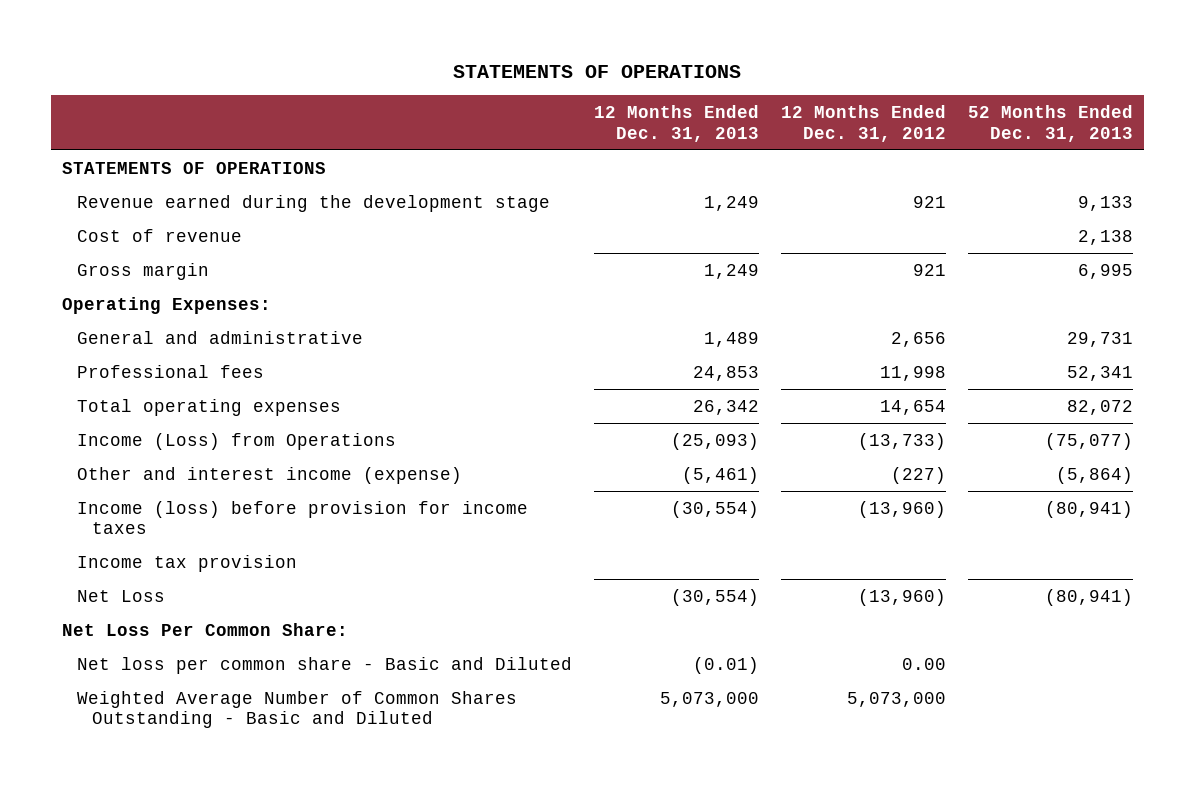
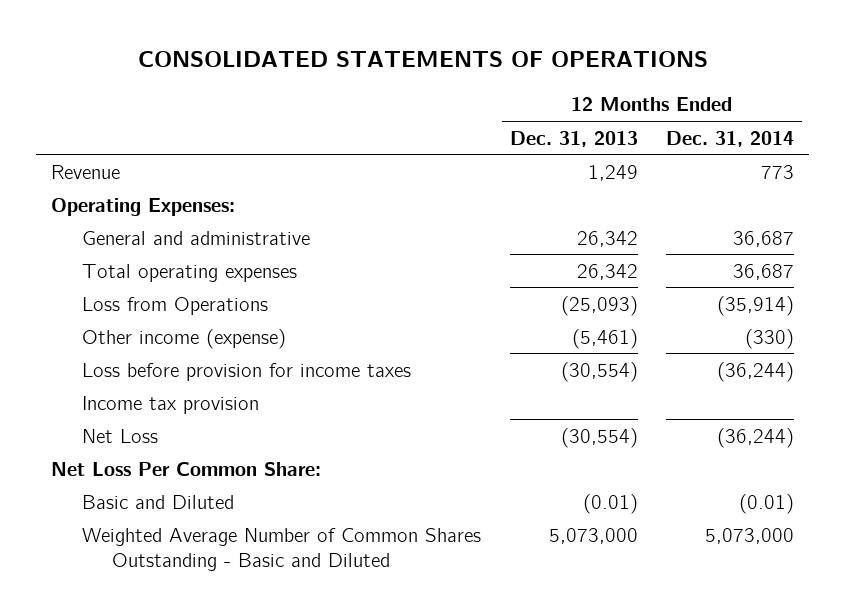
[453,65,742,79] STATEMENTS OF OPERATIONS -> [137,51,708,68] CONSOLIDATED STATEMENTS OF OPERATIONS
[780,105,946,142] 12 Months Ended Dec. 31, 2012 -> none
[967,105,1133,142] 52 Months Ended Dec. 31, 2013 -> none
none -> [666,130,795,147] Dec. 31, 2014
[61,161,326,174] STATEMENTS OF OPERATIONS -> none
[76,228,242,242] Cost of revenue -> none
[76,262,209,280] Gross margin -> none
[76,194,550,212] Revenue earned during the development stage -> [50,164,120,179] Revenue
[76,364,264,378] Professional fees -> none
[703,331,759,347] 1,489 -> [576,230,638,247] 26,342
[76,432,396,450] Income (Loss) from Operations -> [81,296,268,315] Loss from Operations
[76,466,462,484] Other and interest income (expense) -> [81,328,286,349] Other income (expense)
[76,500,528,535] Income (loss) before provision for income taxes -> [81,362,411,381] Loss before provision for income taxes
[76,656,572,674] Net loss per common share - Basic and Diluted -> [81,494,234,509] Basic and Diluted

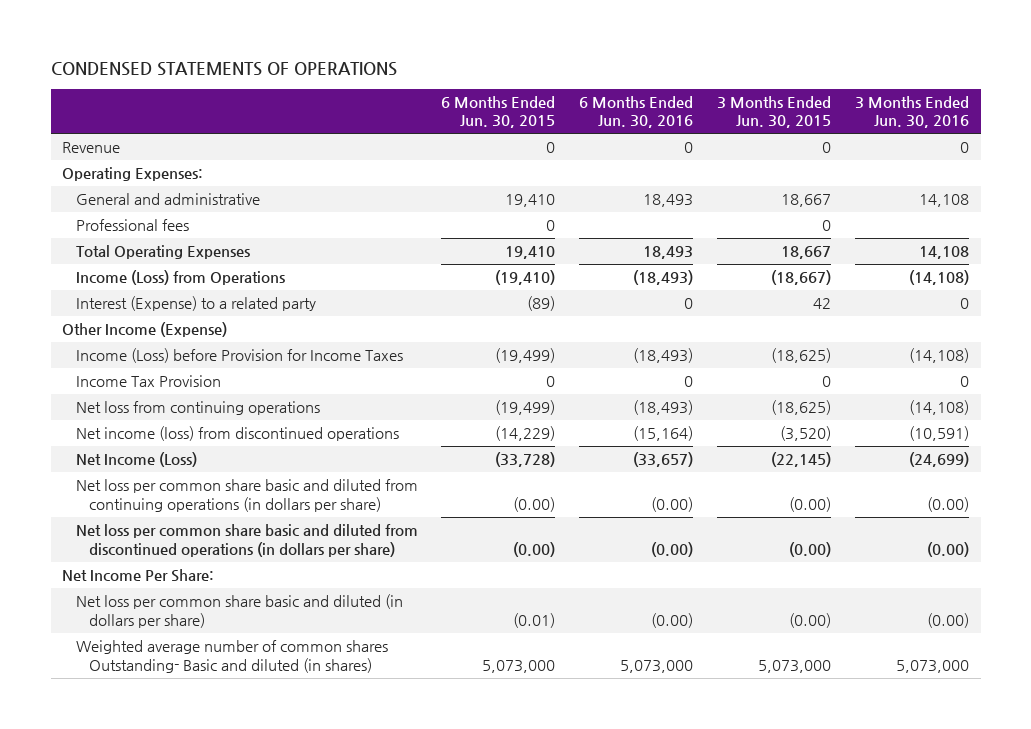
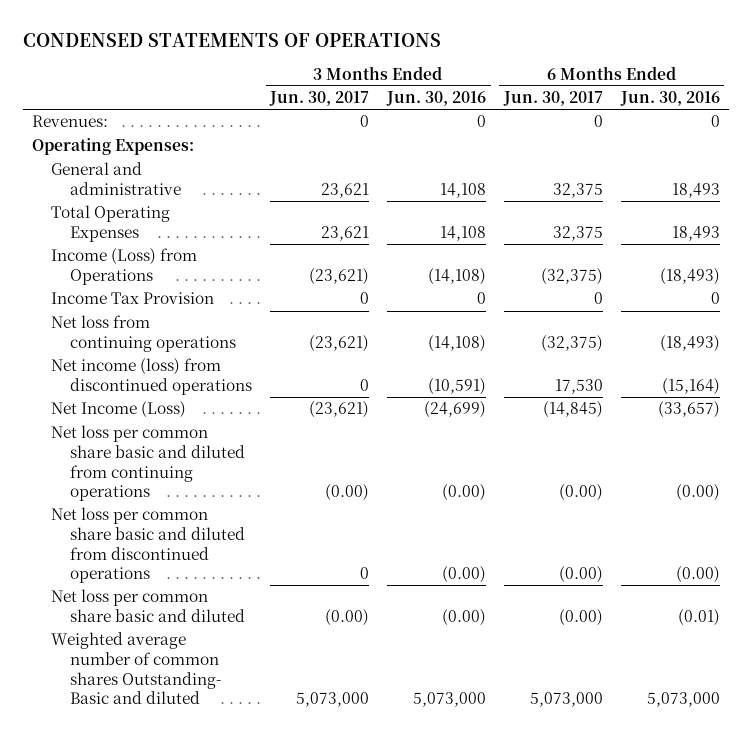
[441,96,556,129] 6 Months Ended Jun. 30, 2015 -> none
[717,96,832,129] 3 Months Ended Jun. 30, 2015 -> none
none -> [269,91,370,107] Jun. 30, 2017
none -> [502,91,603,107] Jun. 30, 2017
[62,142,121,154] Revenue -> [31,115,108,128] Revenues:
[75,219,189,232] Professional fees -> none
[75,296,316,312] Interest (Expense) to a related party -> none
[62,322,228,338] Other Income (Expense) -> none
[75,348,403,364] Income (Loss) before Provision for Income Taxes -> none
[62,569,215,583] Net Income Per Share: -> none
[75,479,418,512] Net loss per common share basic and diluted from continuing operations (in dollars per share) -> [51,425,246,502] Net loss per common share basic and diluted from continuing operations
[75,524,418,557] Net loss per common share basic and diluted from discontinued operations (in dollars per share) -> [51,507,246,584] Net loss per common share basic and diluted from discontinued operations
[75,594,403,628] Net loss per common share basic and diluted (in dollars per share) -> [51,589,246,623] Net loss per common share basic and diluted
[651,612,694,628] (0.00) -> [677,609,720,627] (0.01)
[75,640,388,673] Weighted average number of common shares Outstanding- Basic and diluted (in shares) -> [51,632,222,705] Weighted average number of common shares Outstanding- Basic and diluted

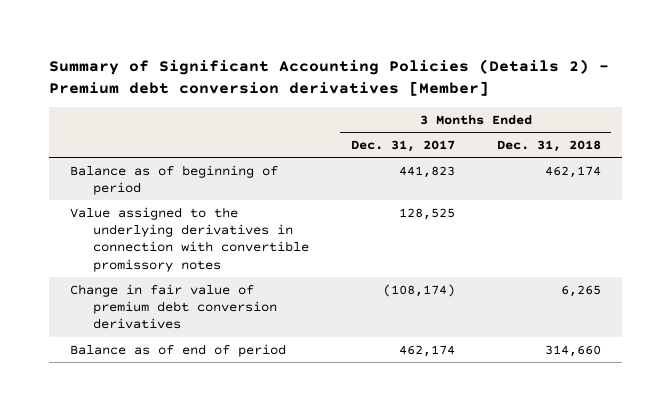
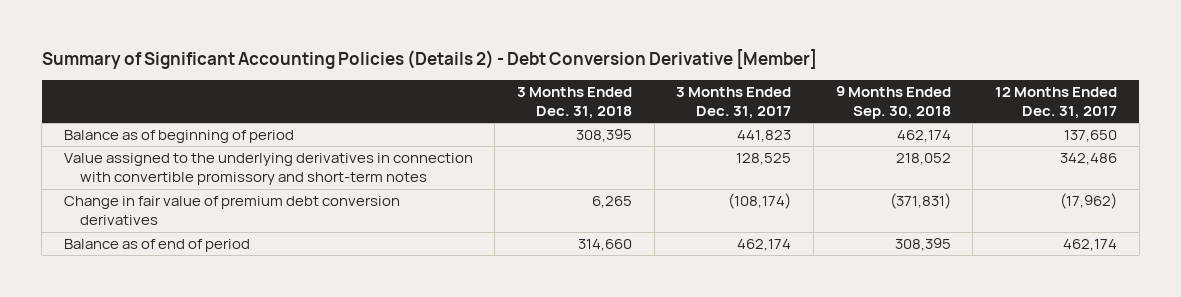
[49,59,610,97] Summary of Significant Accounting Policies (Details 2) - Premium debt conversion derivatives [Member] -> [41,48,817,69] Summary of Significant Accounting Policies (Details 2) - Debt Conversion Derivative [Member]
none -> [835,85,951,119] 9 Months Ended Sep. 30, 2018
none -> [995,86,1118,119] 12 Months Ended Dec. 31, 2017
[544,165,601,178] 462,174 -> [576,129,633,143] 308,395
[70,206,309,272] Value assigned to the underlying derivatives in connection with convertible promissory notes -> [63,153,473,186] Value assigned to the underlying derivatives in connection with convertible promissory and short-term notes

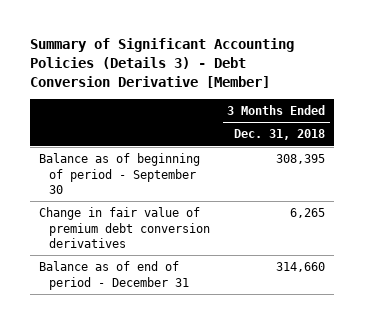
[41,48,817,69] Summary of Significant Accounting Policies (Details 2) - Debt Conversion Derivative [Member] -> [30,38,295,88] Summary of Significant Accounting Policies (Details 3) - Debt Conversion Derivative [Member]
[676,86,792,119] 3 Months Ended Dec. 31, 2017 -> none
[835,85,951,119] 9 Months Ended Sep. 30, 2018 -> none
[995,86,1118,119] 12 Months Ended Dec. 31, 2017 -> none
[63,153,473,186] Value assigned to the underlying derivatives in connection with convertible promissory and short-term notes -> none
[63,130,294,144] Balance as of beginning of period -> [39,153,201,194] Balance as of beginning of period - September 30
[63,239,250,253] Balance as of end of period -> [39,261,189,290] Balance as of end of period - December 31

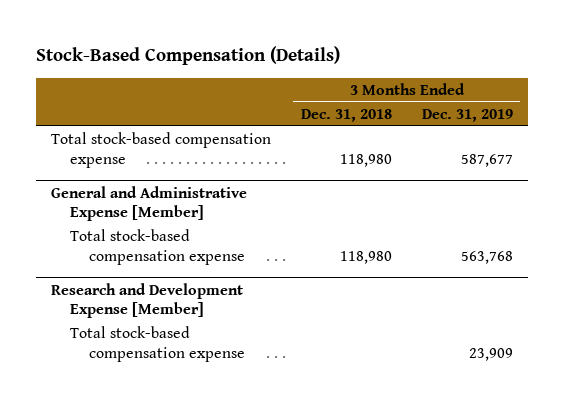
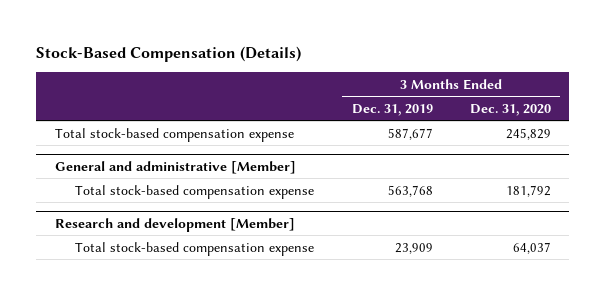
[300,108,392,122] Dec. 31, 2018 -> none
none -> [469,103,551,116] Dec. 31, 2020
[51,185,248,222] General and Administrative Expense [Member] -> [54,160,296,174] General and administrative [Member]
[51,282,244,319] Research and Development Expense [Member] -> [54,217,295,232] Research and development [Member]

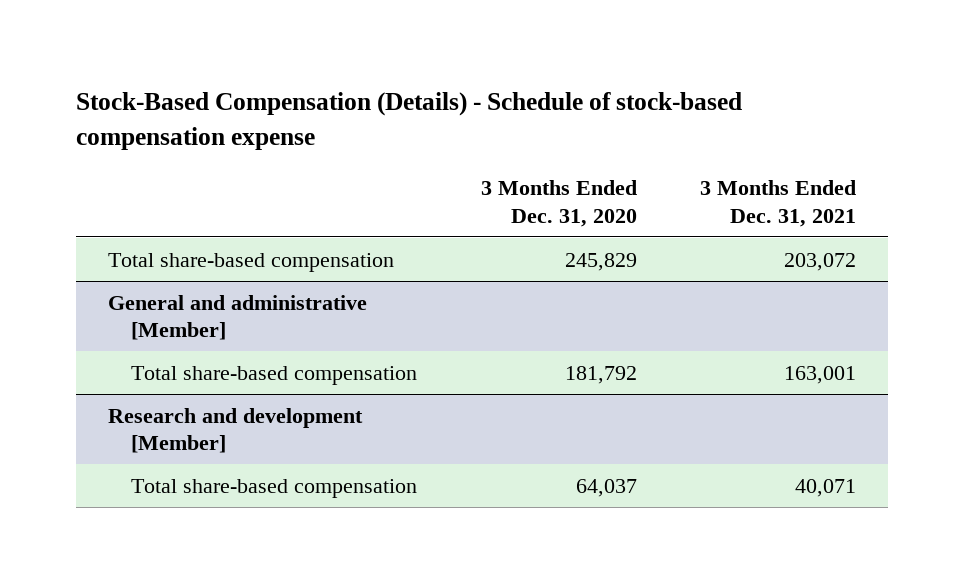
[36,46,302,63] Stock-Based Compensation (Details) -> [76,92,743,150] Stock-Based Compensation (Details) - Schedule of stock-based compensation expense
[351,103,433,116] Dec. 31, 2019 -> none
none -> [699,180,856,227] 3 Months Ended Dec. 31, 2021
[54,127,294,142] Total stock-based compensation expense -> [107,252,394,272] Total share-based compensation
[75,184,315,199] Total stock-based compensation expense -> [131,365,418,385] Total share-based compensation
[75,241,315,256] Total stock-based compensation expense -> [131,478,418,498] Total share-based compensation

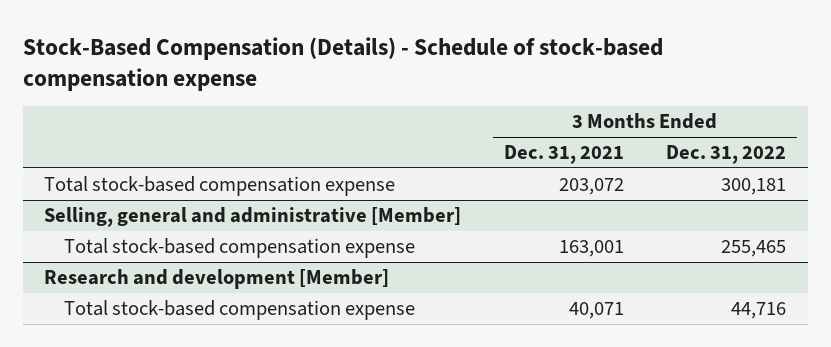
[480,180,637,227] 3 Months Ended Dec. 31, 2020 -> none
none -> [666,145,787,165] Dec. 31, 2022
[107,252,394,272] Total share-based compensation -> [44,176,396,197] Total stock-based compensation expense
[107,294,367,341] General and administrative [Member] -> [44,207,462,228] Selling, general and administrative [Member]
[131,365,418,385] Total share-based compensation -> [63,238,415,259] Total stock-based compensation expense
[131,478,418,498] Total share-based compensation -> [63,300,415,321] Total stock-based compensation expense

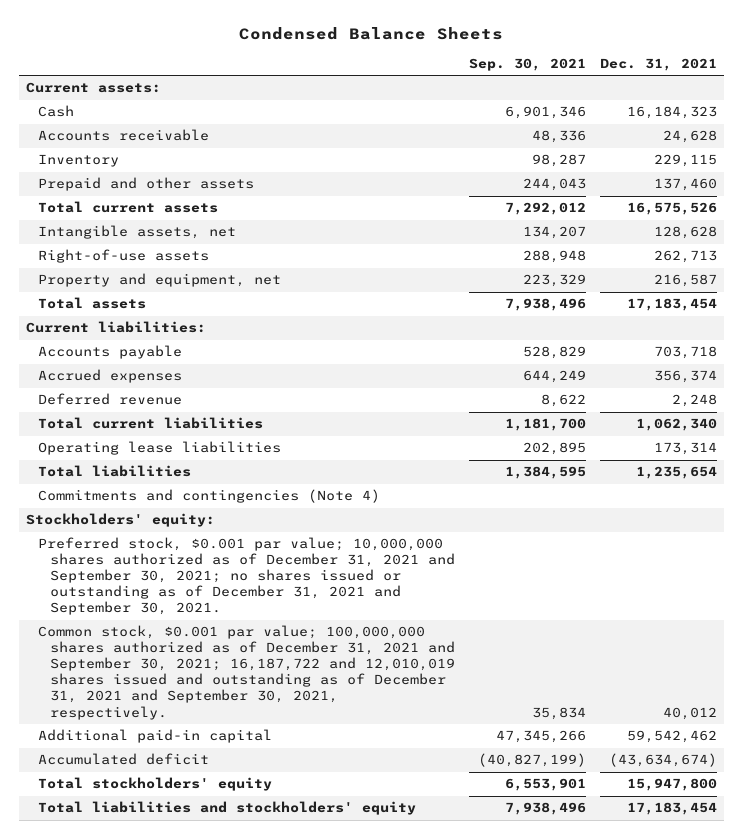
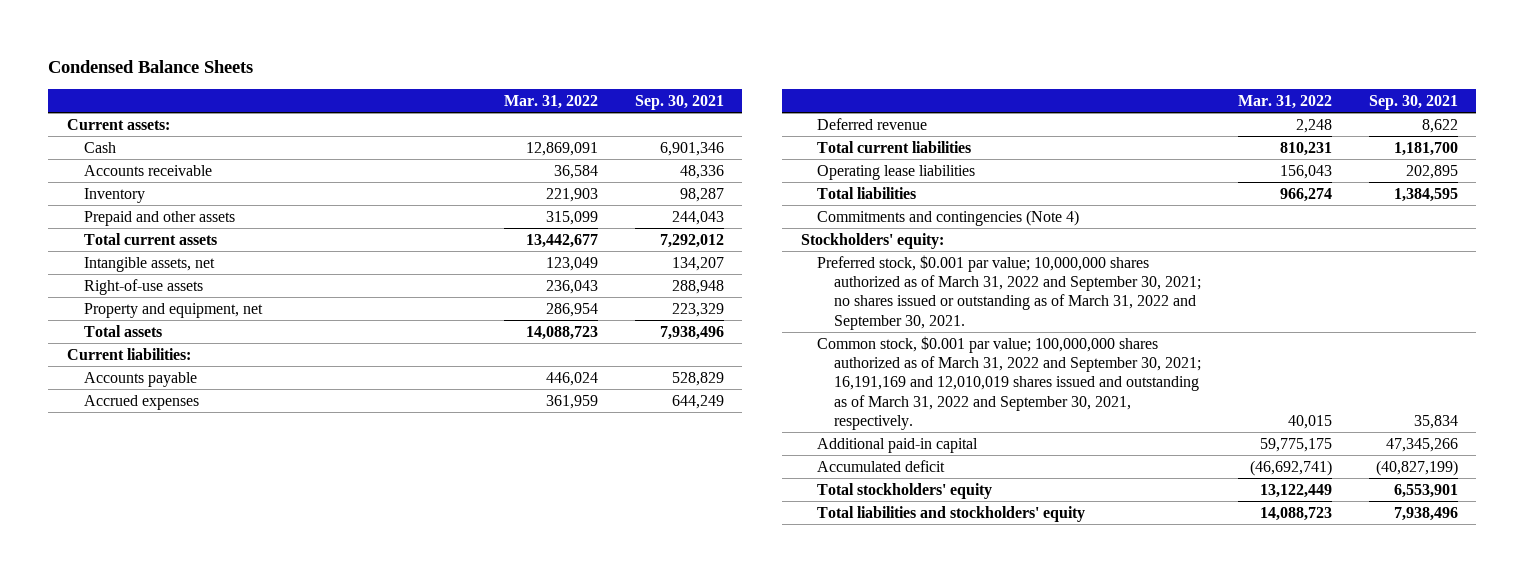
[599,57,717,71] Dec. 31, 2021 -> none
none -> [504,94,599,109] Mar. 31, 2022
[37,537,456,616] Preferred stock, $0.001 par value; 10,000,000 shares authorized as of December 31, 2021 and September 30, 2021; no shares issued or outstanding as of December 31, 2021 and September 30, 2021. -> [817,254,1202,330] Preferred stock, $0.001 par value; 10,000,000 shares authorized as of March 31, 2022 and September 30, 2021; no shares issued or outstanding as of March 31, 2022 and September 30, 2021.
[37,625,456,720] Common stock, $0.001 par value; 100,000,000 shares authorized as of December 31, 2021 and September 30, 2021; 16,187,722 and 12,010,019 shares issued and outstanding as of December 31, 2021 and September 30, 2021, respectively. -> [817,335,1202,430] Common stock, $0.001 par value; 100,000,000 shares authorized as of March 31, 2022 and September 30, 2021; 16,191,169 and 12,010,019 shares issued and outstanding as of March 31, 2022 and September 30, 2021, respectively.

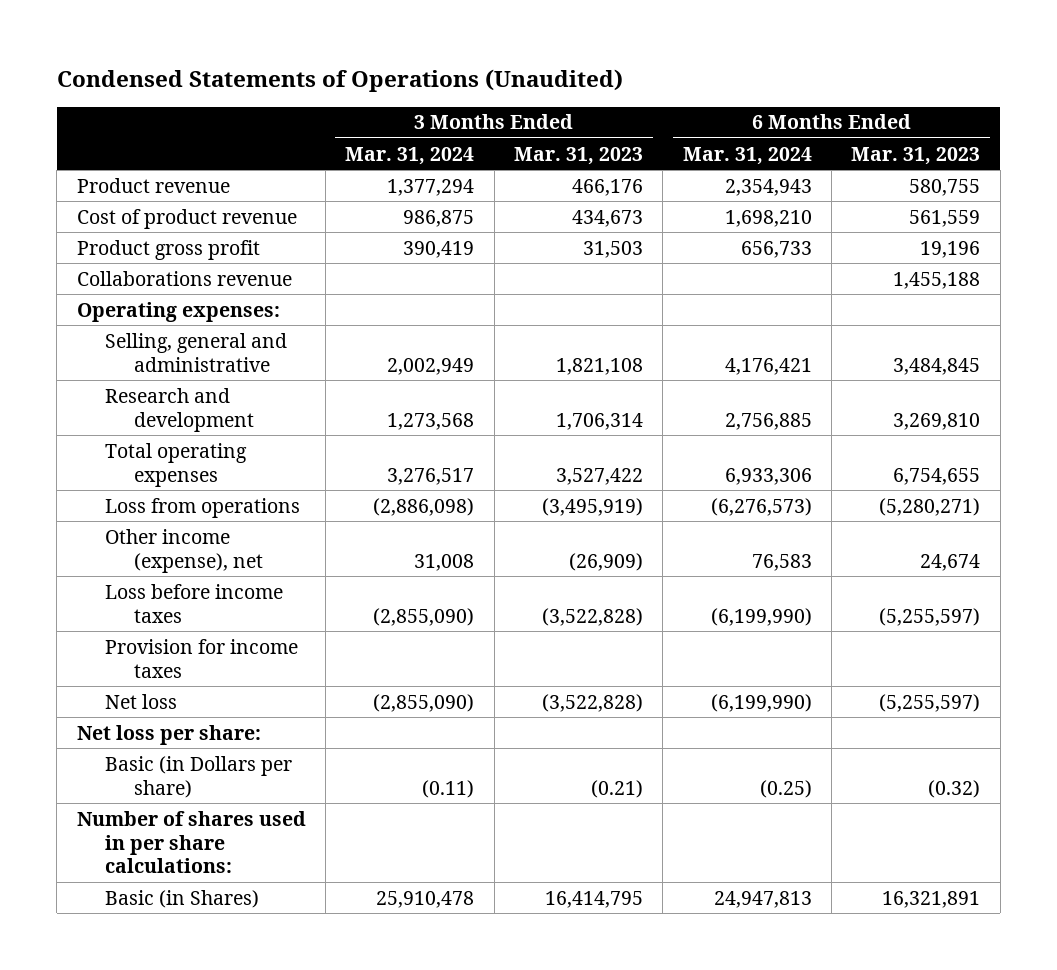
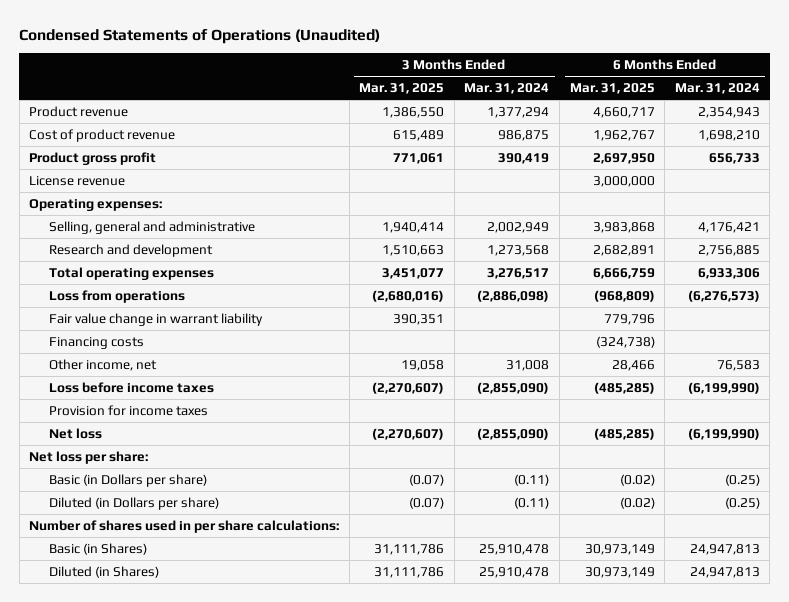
[514,146,644,165] Mar. 31, 2023 -> none
[851,146,981,165] Mar. 31, 2023 -> none
none -> [359,83,445,95] Mar. 31, 2025
none -> [569,83,655,95] Mar. 31, 2025
[76,270,292,286] Collaborations revenue -> none
none -> [29,175,126,186] License revenue
none -> [49,312,264,326] Fair value change in warrant liability
none -> [49,336,145,349] Financing costs
[105,528,264,573] Other income (expense), net -> [49,358,158,371] Other income, net
none -> [49,496,220,510] Diluted (in Dollars per share)
none -> [49,565,160,578] Diluted (in Shares)

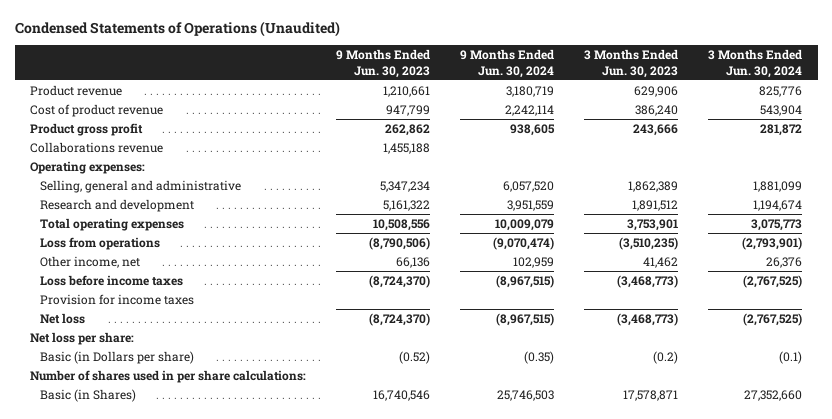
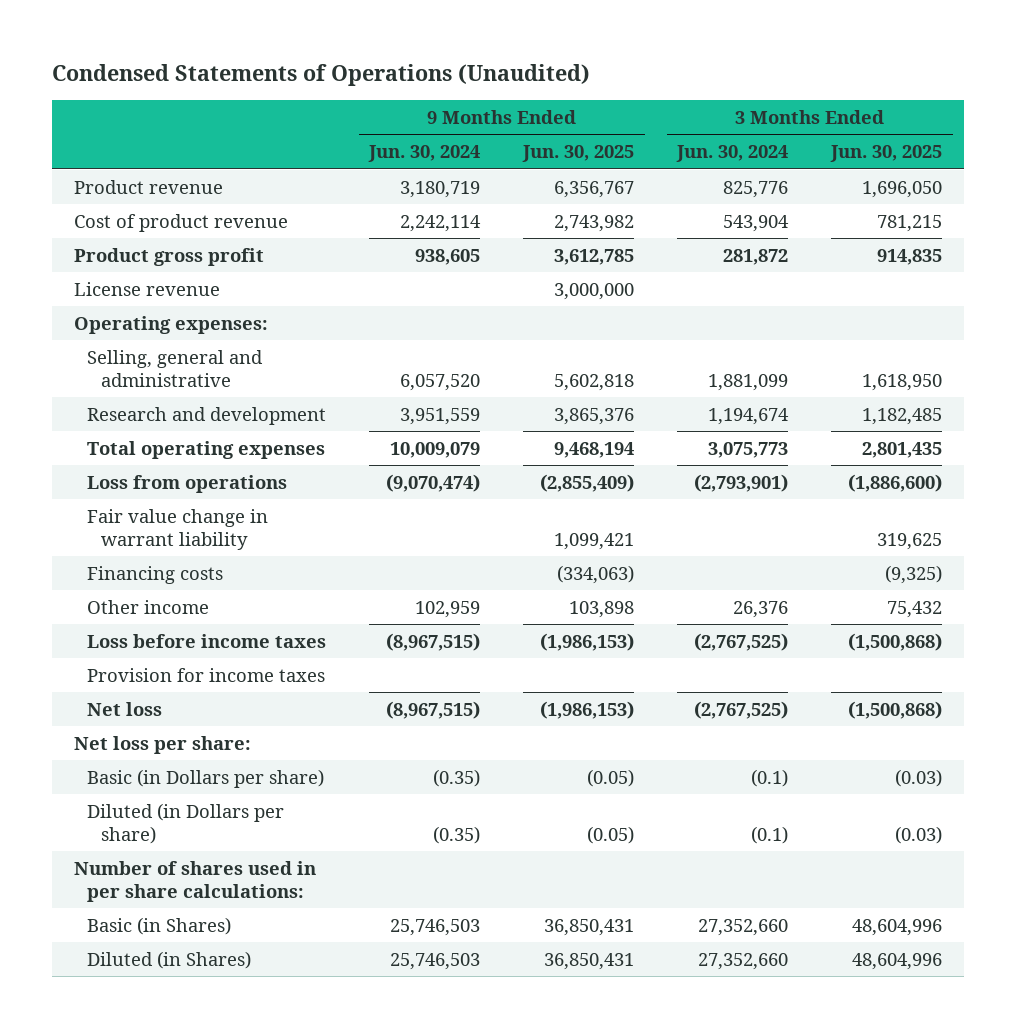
[335,49,430,78] 9 Months Ended Jun. 30, 2023 -> none
[584,49,679,78] 3 Months Ended Jun. 30, 2023 -> none
none -> [522,145,635,163] Jun. 30, 2025
none -> [830,145,943,163] Jun. 30, 2025
[29,141,163,153] Collaborations revenue -> none
none -> [73,281,220,296] License revenue
none -> [87,508,269,550] Fair value change in warrant liability
none -> [87,565,224,584] Financing costs
[40,255,141,268] Other income, net -> [87,599,210,614] Other income
none -> [87,802,285,844] Diluted (in Dollars per share)
none -> [87,950,252,969] Diluted (in Shares)

